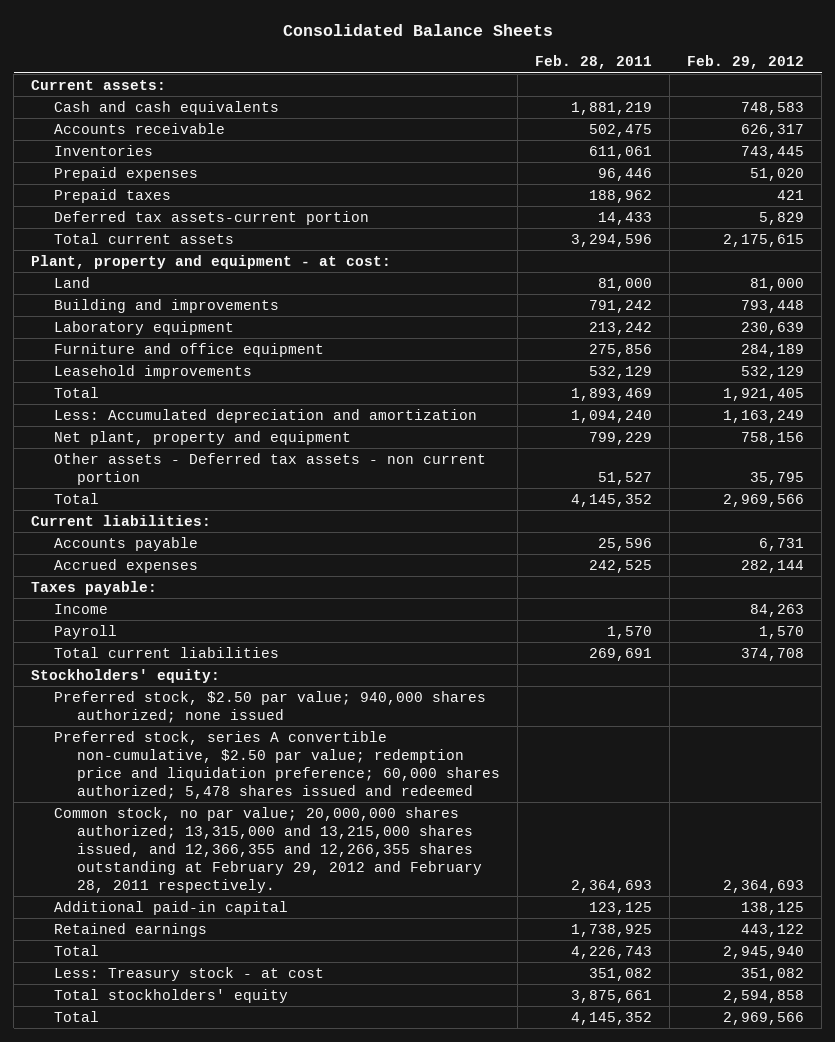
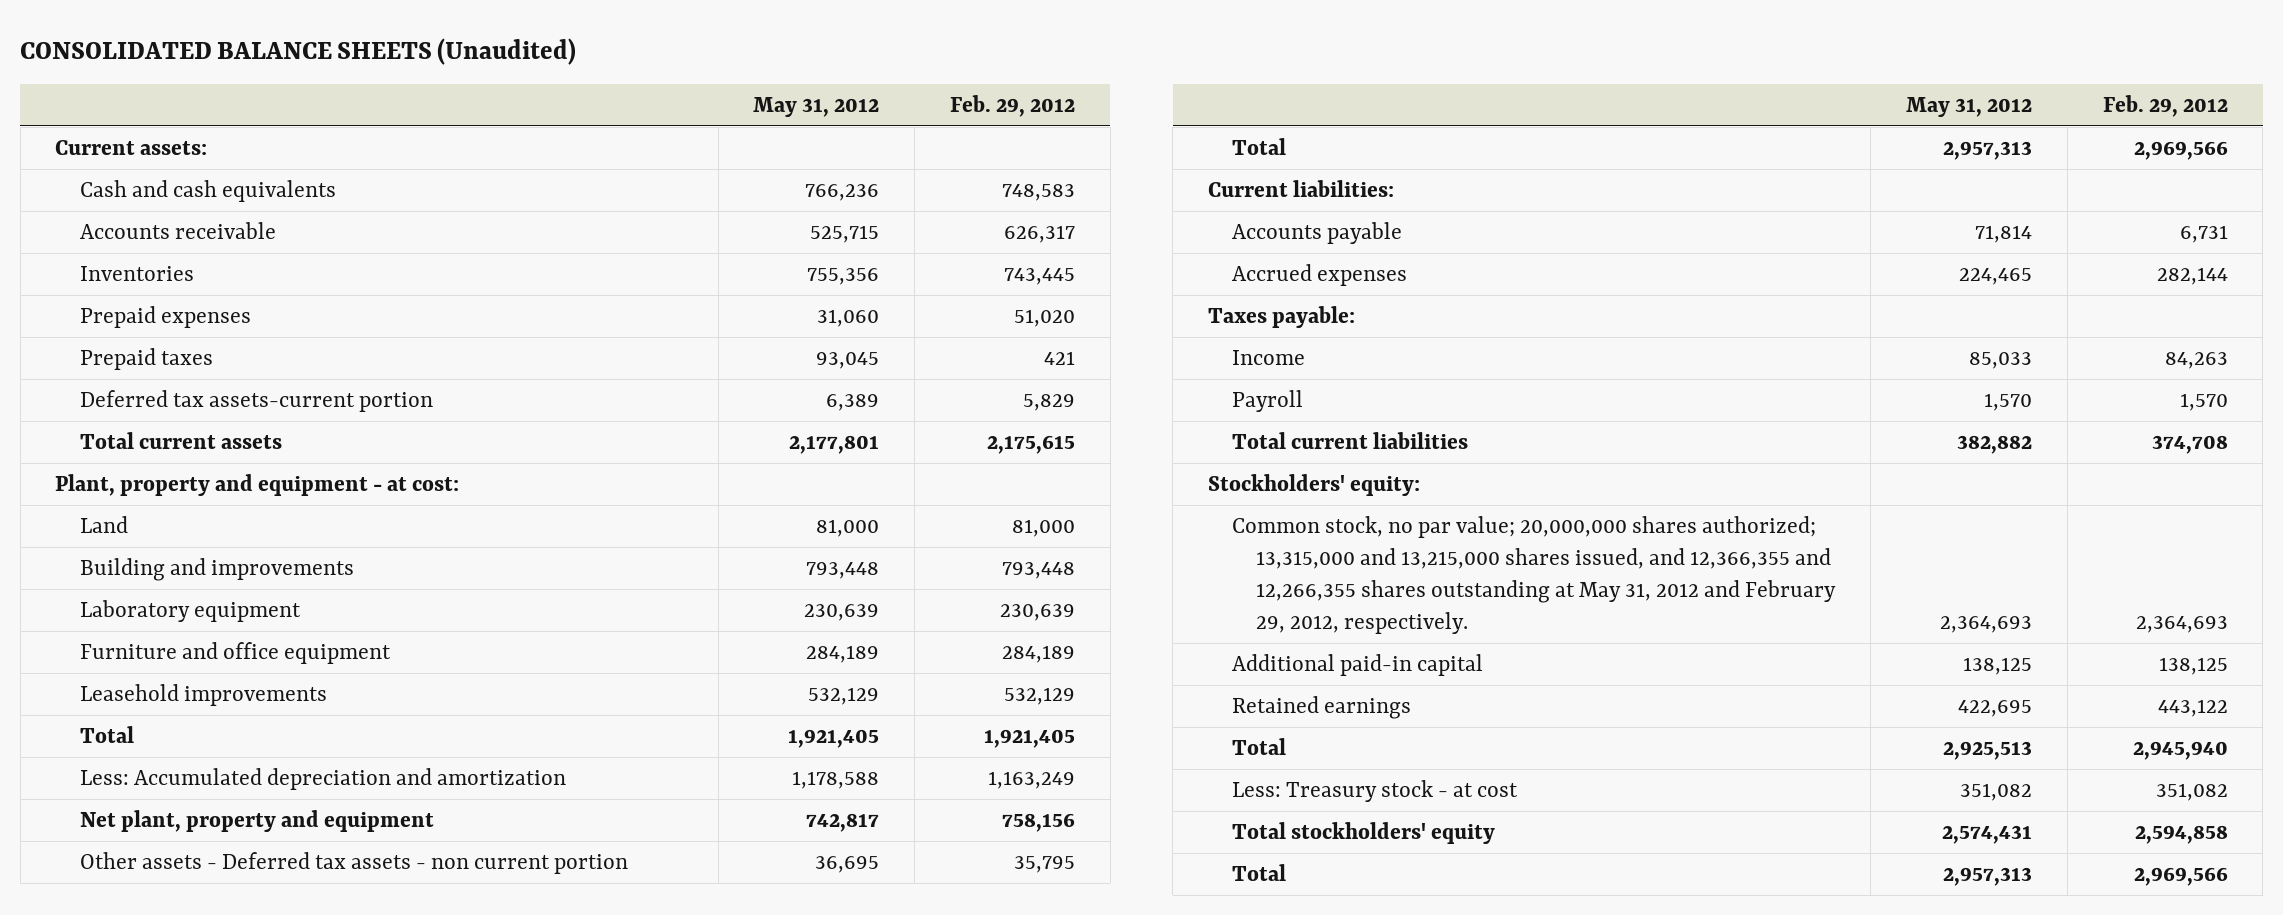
[282,23,553,36] Consolidated Balance Sheets -> [20,37,577,65] CONSOLIDATED BALANCE SHEETS (Unaudited)
[534,55,652,70] Feb. 28, 2011 -> none
none -> [753,96,880,117] May 31, 2012
[53,690,486,723] Preferred stock, $2.50 par value; 940,000 shares authorized; none issued -> none
[53,730,500,799] Preferred stock, series A convertible non-cumulative, $2.50 par value; redemption price and liquidation preference; 60,000 shares authorized; 5,478 shares issued and redeemed -> none
[53,806,482,893] Common stock, no par value; 20,000,000 shares authorized; 13,315,000 and 13,215,000 shares issued, and 12,366,355 and 12,266,355 shares outstanding at February 29, 2012 and February 28, 2011 respectively. -> [1232,515,1837,634] Common stock, no par value; 20,000,000 shares authorized; 13,315,000 and 13,215,000 shares issued, and 12,366,355 and 12,266,355 shares outstanding at May 31, 2012 and February 29, 2012, respectively.

